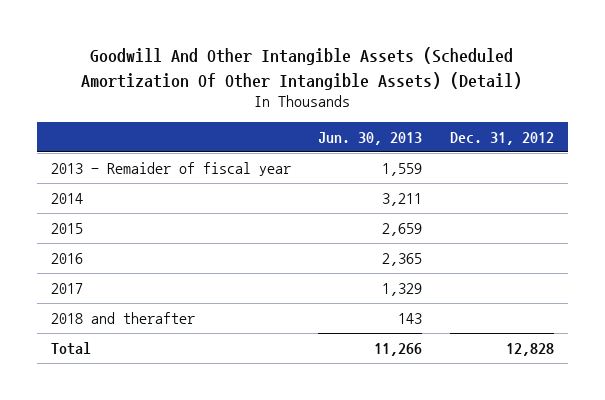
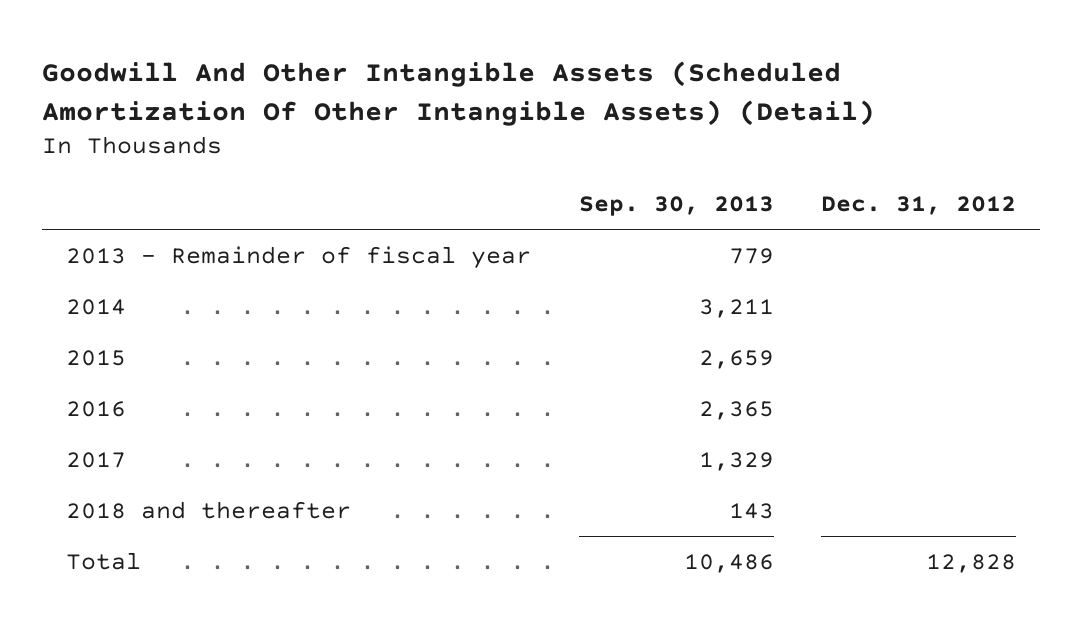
[318,131,423,145] Jun. 30, 2013 -> none
none -> [578,195,774,216] Sep. 30, 2013
[51,161,292,176] 2013 - Remaider of fiscal year -> [66,245,532,269] 2013 - Remainder of fiscal year
[51,311,196,324] 2018 and therafter -> [66,500,352,519] 2018 and thereafter

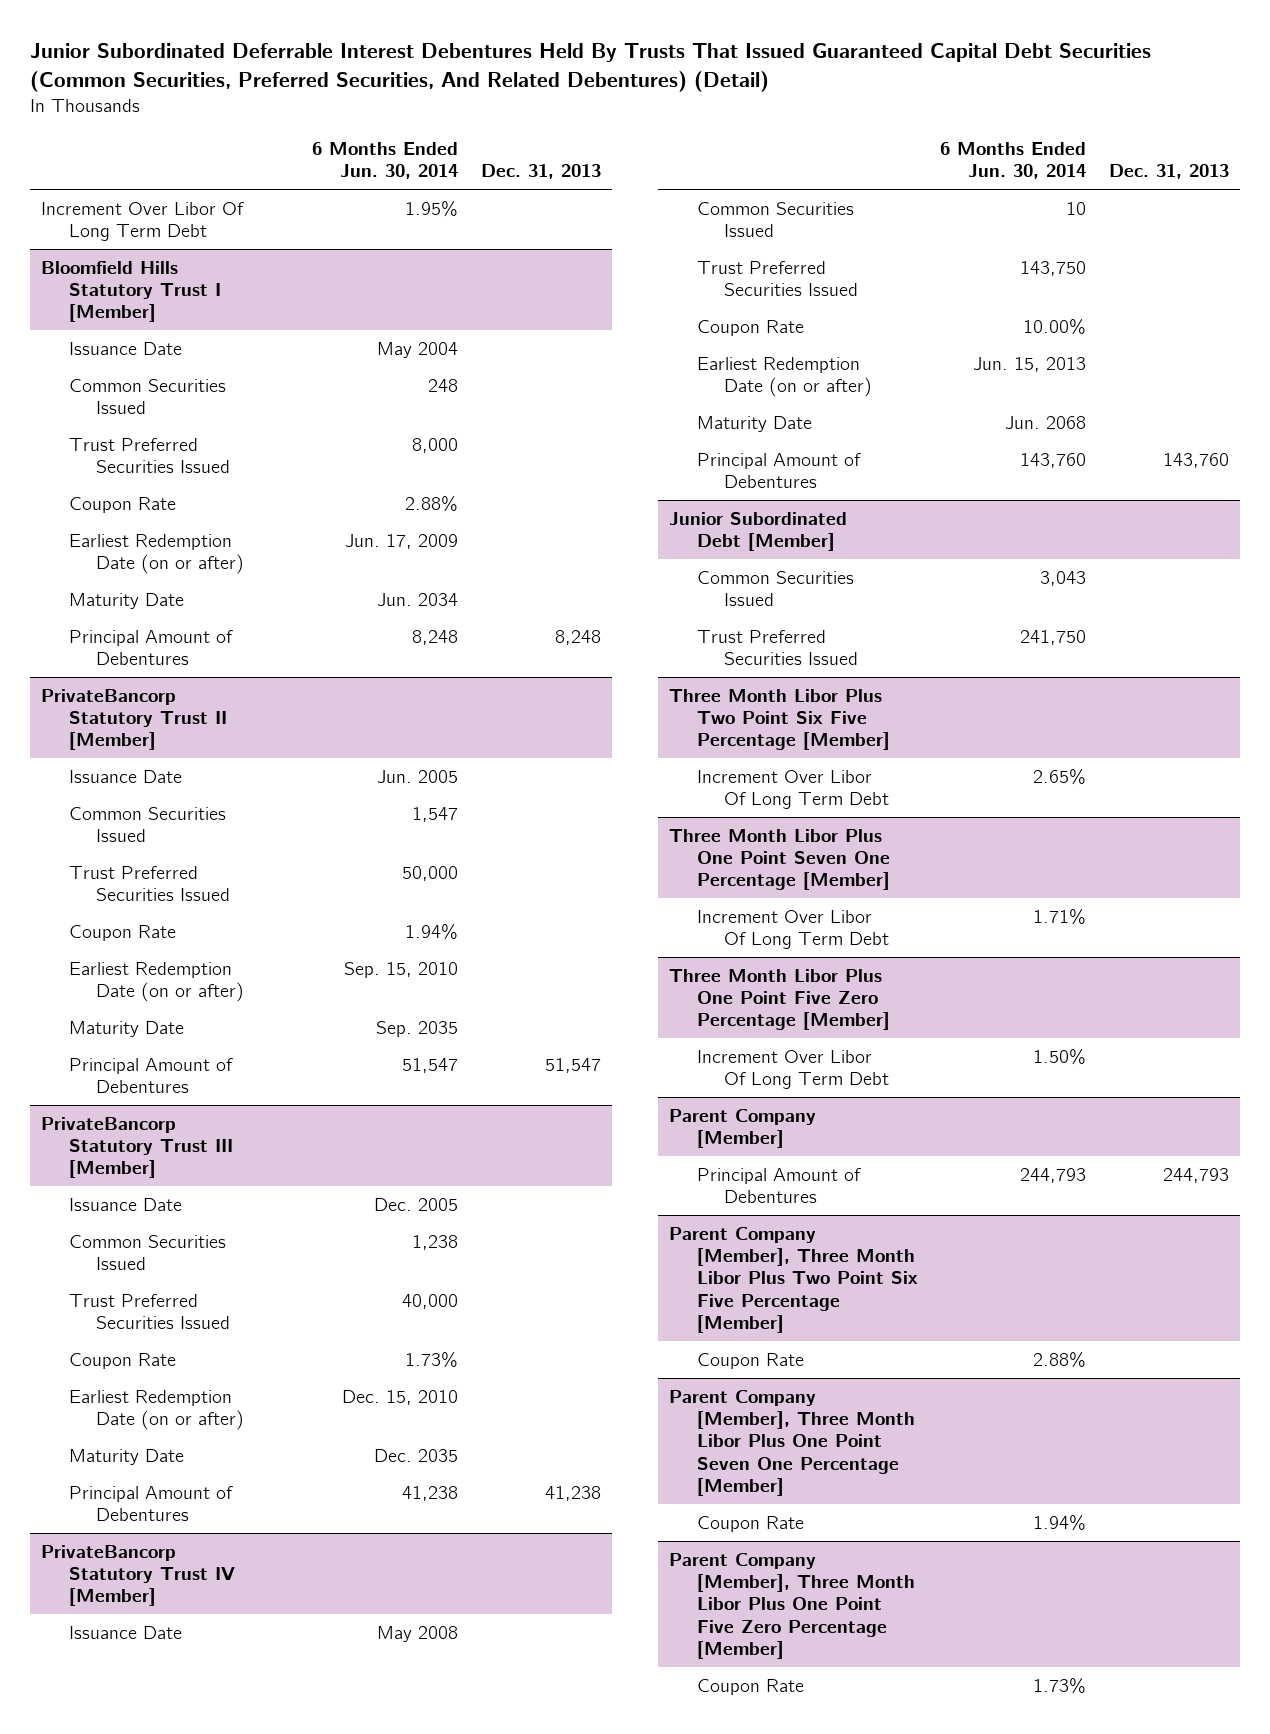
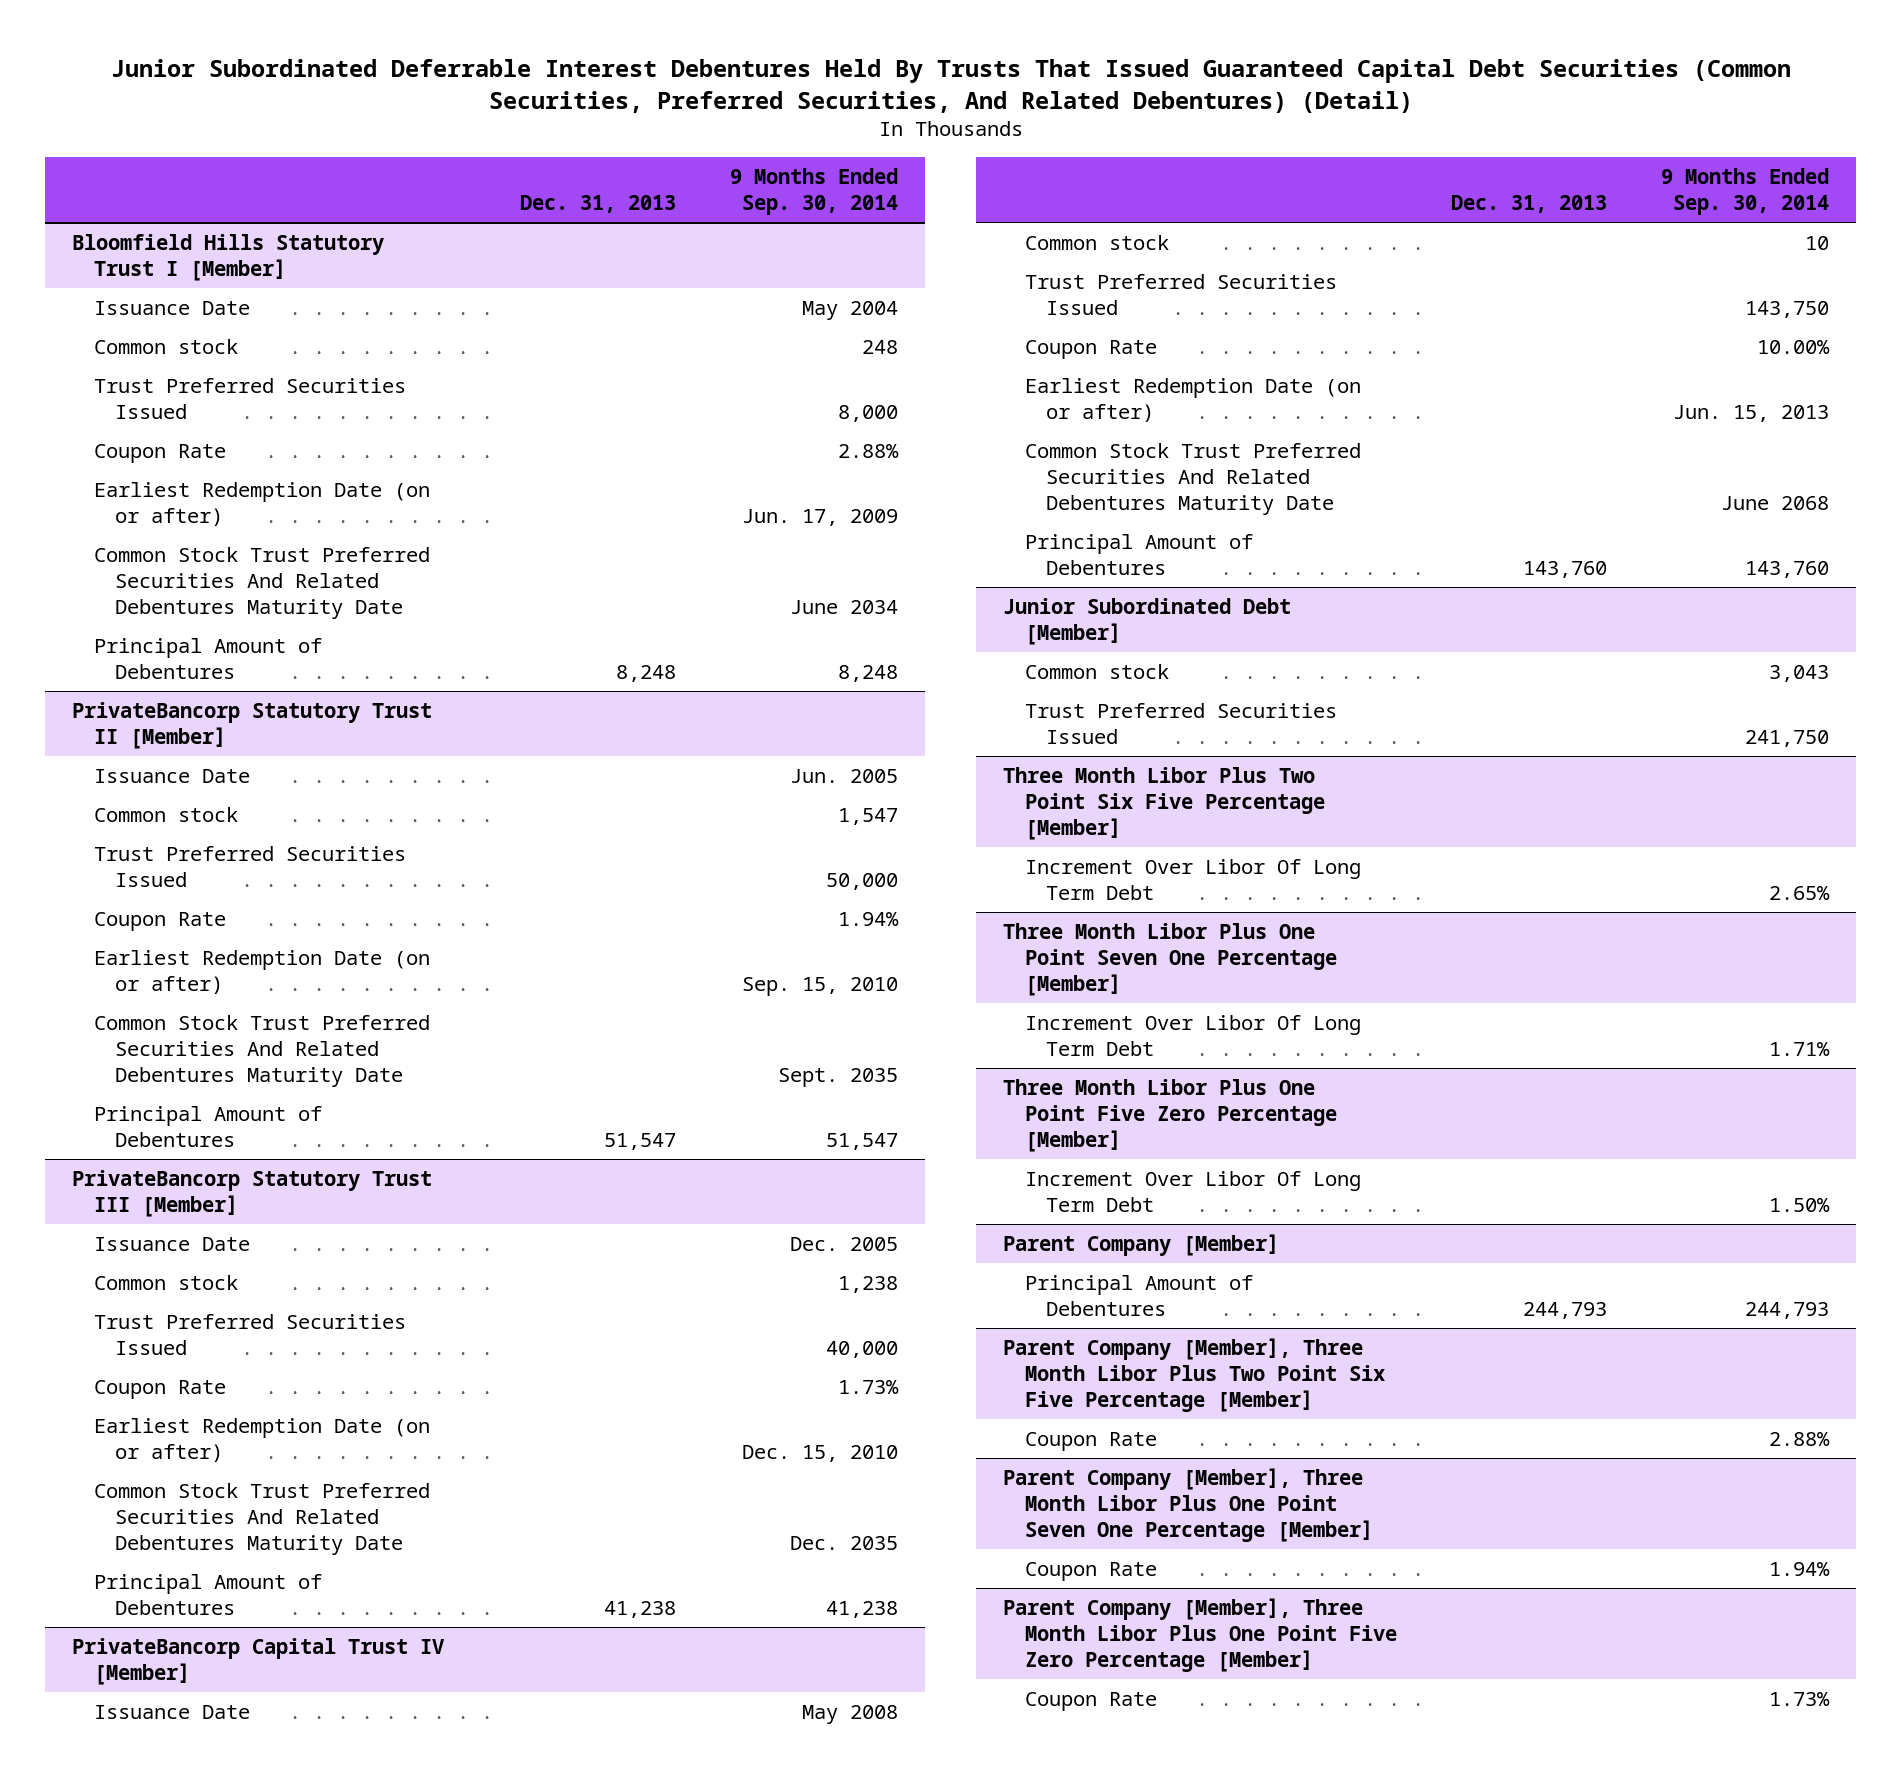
[312,141,459,180] 6 Months Ended Jun. 30, 2014 -> none
none -> [730,167,899,215] 9 Months Ended Sep. 30, 2014
[41,201,245,241] Increment Over Libor Of Long Term Debt -> none
[68,378,226,414] Common Securities Issued -> [93,339,238,355] Common stock
[68,592,184,609] Maturity Date -> [93,547,430,619] Common Stock Trust Preferred Securities And Related Debentures Maturity Date
[68,806,226,842] Common Securities Issued -> [93,807,238,823] Common stock
[68,1020,184,1037] Maturity Date -> [93,1015,430,1087] Common Stock Trust Preferred Securities And Related Debentures Maturity Date
[68,1234,226,1270] Common Securities Issued -> [93,1275,238,1291] Common stock
[68,1448,184,1465] Maturity Date -> [93,1483,430,1555] Common Stock Trust Preferred Securities And Related Debentures Maturity Date
[41,1544,235,1607] PrivateBancorp Statutory Trust IV [Member] -> [72,1638,446,1685] PrivateBancorp Capital Trust IV [Member]
[696,201,854,237] Common Securities Issued -> [1024,235,1169,251] Common stock
[696,415,812,432] Maturity Date -> [1024,443,1361,515] Common Stock Trust Preferred Securities And Related Debentures Maturity Date
[696,570,854,606] Common Securities Issued -> [1024,664,1169,680] Common stock

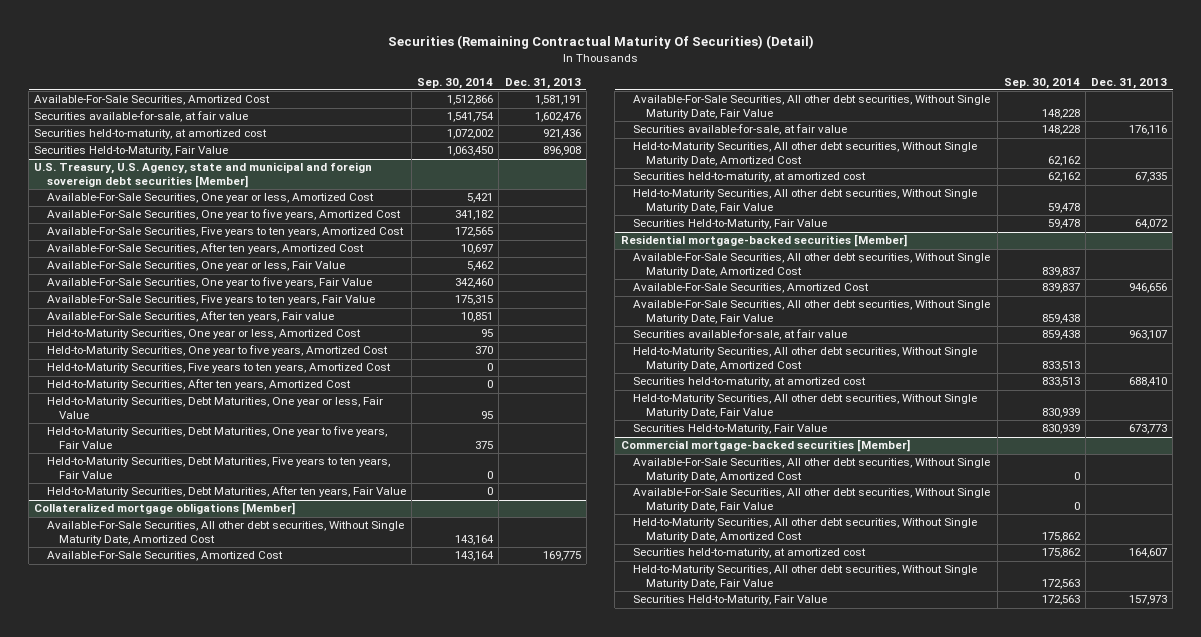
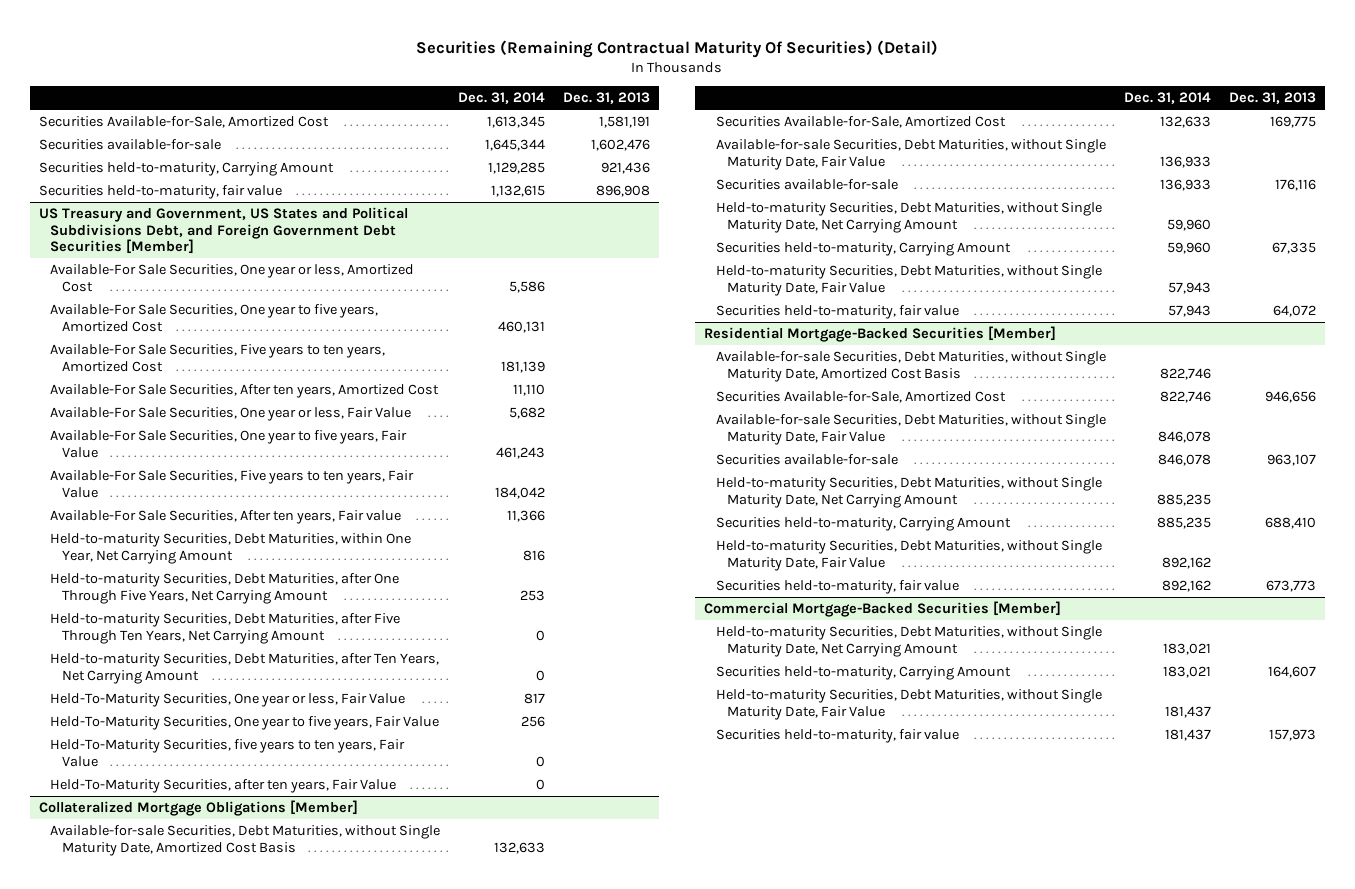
[417,77,494,89] Sep. 30, 2014 -> none
none -> [458,92,546,105] Dec. 31, 2014
[34,162,373,188] U.S. Treasury, U.S. Agency, state and municipal and foreign sovereign debt securities [Member] -> none
[46,193,374,204] Available-For-Sale Securities, One year or less, Amortized Cost -> none
[46,209,401,221] Available-For-Sale Securities, One year to five years, Amortized Cost -> none
[46,227,404,238] Available-For-Sale Securities, Five years to ten years, Amortized Cost -> none
[46,243,364,255] Available-For-Sale Securities, After ten years, Amortized Cost -> none
[46,261,345,272] Available-For-Sale Securities, One year or less, Fair Value -> none
[46,277,372,289] Available-For-Sale Securities, One year to five years, Fair Value -> none
[46,295,375,306] Available-For-Sale Securities, Five years to ten years, Fair Value -> none
[46,311,334,323] Available-For-Sale Securities, After ten years, Fair value -> none
[46,329,361,340] Held-to-Maturity Securities, One year or less, Amortized Cost -> none
[46,345,388,357] Held-to-Maturity Securities, One year to five years, Amortized Cost -> none
[46,363,391,374] Held-to-Maturity Securities, Five years to ten years, Amortized Cost -> none
[46,379,351,391] Held-to-Maturity Securities, After ten years, Amortized Cost -> none
[46,397,383,419] Held-to-Maturity Securities, Debt Maturities, One year or less, Fair Value -> none
[46,426,387,449] Held-to-Maturity Securities, Debt Maturities, One year to five years, Fair Value -> none
[46,457,390,479] Held-to-Maturity Securities, Debt Maturities, Five years to ten years, Fair Value -> none
[46,486,406,498] Held-to-Maturity Securities, Debt Maturities, After ten years, Fair Value -> none
[633,458,991,482] Available-For-Sale Securities, All other debt securities, Without Single Maturity Date, Amortized Cost -> none
[633,488,991,512] Available-For-Sale Securities, All other debt securities, Without Single Maturity Date, Fair Value -> none
[34,95,271,106] Available-For-Sale Securities, Amortized Cost -> [39,116,330,129] Securities Available-for-Sale, Amortized Cost
[34,111,249,123] Securities available-for-sale, at fair value -> [39,139,222,151] Securities available-for-sale
[34,129,268,140] Securities held-to-maturity, at amortized cost -> [39,162,335,177] Securities held-to-maturity, Carrying Amount
[34,146,229,157] Securities Held-to-Maturity, Fair Value -> [39,185,283,200] Securities held-to-maturity, fair value
none -> [39,207,409,255] US Treasury and Government, US States and Political Subdivisions Debt, and Foreign Government Debt Securities [Member]
none -> [50,264,415,292] Available-For Sale Securities, One year or less, Amortized Cost
none -> [50,304,379,332] Available-For Sale Securities, One year to five years, Amortized Cost
none -> [50,344,386,372] Available-For Sale Securities, Five years to ten years, Amortized Cost
none -> [50,384,440,399] Available-For Sale Securities, After ten years, Amortized Cost
none -> [50,407,412,422] Available-For Sale Securities, One year or less, Fair Value
none -> [50,430,408,458] Available-For Sale Securities, One year to five years, Fair Value
none -> [50,470,415,498] Available-For Sale Securities, Five years to ten years, Fair Value
none -> [50,510,402,525] Available-For Sale Securities, After ten years, Fair value
none -> [50,533,412,564] Held-to-maturity Securities, Debt Maturities, within One Year, Net Carrying Amount
none -> [50,573,400,604] Held-to-maturity Securities, Debt Maturities, after One Through Five Years, Net Carrying Amount
none -> [50,613,401,644] Held-to-maturity Securities, Debt Maturities, after Five Through Ten Years, Net Carrying Amount
none -> [50,653,440,684] Held-to-maturity Securities, Debt Maturities, after Ten Years, Net Carrying Amount
none -> [50,693,406,708] Held-To-Maturity Securities, One year or less, Fair Value
none -> [50,716,440,731] Held-To-Maturity Securities, One year to five years, Fair Value
none -> [50,739,406,767] Held-To-Maturity Securities, five years to ten years, Fair Value
none -> [50,779,397,794] Held-To-Maturity Securities, after ten years, Fair Value
[34,502,296,516] Collateralized mortgage obligations [Member] -> [39,800,359,817] Collateralized Mortgage Obligations [Member]
[46,521,404,545] Available-For-Sale Securities, All other debt securities, Without Single Maturity Date, Amortized Cost -> [50,825,441,856] Available-for-sale Securities, Debt Maturities, without Single Maturity Date, Amortized Cost Basis
[46,551,283,562] Available-For-Sale Securities, Amortized Cost -> [715,116,1006,129] Securities Available-for-Sale, Amortized Cost
[633,95,991,119] Available-For-Sale Securities, All other debt securities, Without Single Maturity Date, Fair Value -> [715,139,1106,170] Available-for-sale Securities, Debt Maturities, without Single Maturity Date, Fair Value
[633,124,848,136] Securities available-for-sale, at fair value -> [715,179,898,191] Securities available-for-sale
[633,142,978,166] Held-to-Maturity Securities, All other debt securities, Without Single Maturity Date, Amortized Cost -> [715,202,1102,233] Held-to-maturity Securities, Debt Maturities, without Single Maturity Date, Net Carrying Amount
[633,172,867,183] Securities held-to-maturity, at amortized cost -> [715,242,1011,257] Securities held-to-maturity, Carrying Amount
[633,189,978,213] Held-to-Maturity Securities, All other debt securities, Without Single Maturity Date, Fair Value -> [715,265,1102,296] Held-to-maturity Securities, Debt Maturities, without Single Maturity Date, Fair Value
[633,219,828,230] Securities Held-to-Maturity, Fair Value -> [715,305,959,320] Securities held-to-maturity, fair value
[620,234,907,248] Residential mortgage-backed securities [Member] -> [704,326,1057,343] Residential Mortgage-Backed Securities [Member]
[633,253,991,277] Available-For-Sale Securities, All other debt securities, Without Single Maturity Date, Amortized Cost -> [715,351,1106,382] Available-for-sale Securities, Debt Maturities, without Single Maturity Date, Amortized Cost Basis
[633,283,870,294] Available-For-Sale Securities, Amortized Cost -> [715,391,1006,404] Securities Available-for-Sale, Amortized Cost
[633,300,991,324] Available-For-Sale Securities, All other debt securities, Without Single Maturity Date, Fair Value -> [715,414,1106,445] Available-for-sale Securities, Debt Maturities, without Single Maturity Date, Fair Value
[633,329,848,341] Securities available-for-sale, at fair value -> [715,454,898,466] Securities available-for-sale
[633,347,978,371] Held-to-Maturity Securities, All other debt securities, Without Single Maturity Date, Amortized Cost -> [715,477,1102,508] Held-to-maturity Securities, Debt Maturities, without Single Maturity Date, Net Carrying Amount
[633,377,867,388] Securities held-to-maturity, at amortized cost -> [715,517,1011,532] Securities held-to-maturity, Carrying Amount
[633,394,978,418] Held-to-Maturity Securities, All other debt securities, Without Single Maturity Date, Fair Value -> [715,540,1102,571] Held-to-maturity Securities, Debt Maturities, without Single Maturity Date, Fair Value
[633,424,828,435] Securities Held-to-Maturity, Fair Value -> [715,580,959,595] Securities held-to-maturity, fair value
[620,439,910,453] Commercial mortgage-backed securities [Member] -> [704,601,1062,618] Commercial Mortgage-Backed Securities [Member]
[633,518,978,542] Held-to-Maturity Securities, All other debt securities, Without Single Maturity Date, Amortized Cost -> [715,626,1102,657] Held-to-maturity Securities, Debt Maturities, without Single Maturity Date, Net Carrying Amount
[633,548,867,559] Securities held-to-maturity, at amortized cost -> [715,666,1011,681] Securities held-to-maturity, Carrying Amount
[633,565,978,589] Held-to-Maturity Securities, All other debt securities, Without Single Maturity Date, Fair Value -> [715,689,1102,720] Held-to-maturity Securities, Debt Maturities, without Single Maturity Date, Fair Value
[633,595,828,606] Securities Held-to-Maturity, Fair Value -> [715,729,959,744] Securities held-to-maturity, fair value

